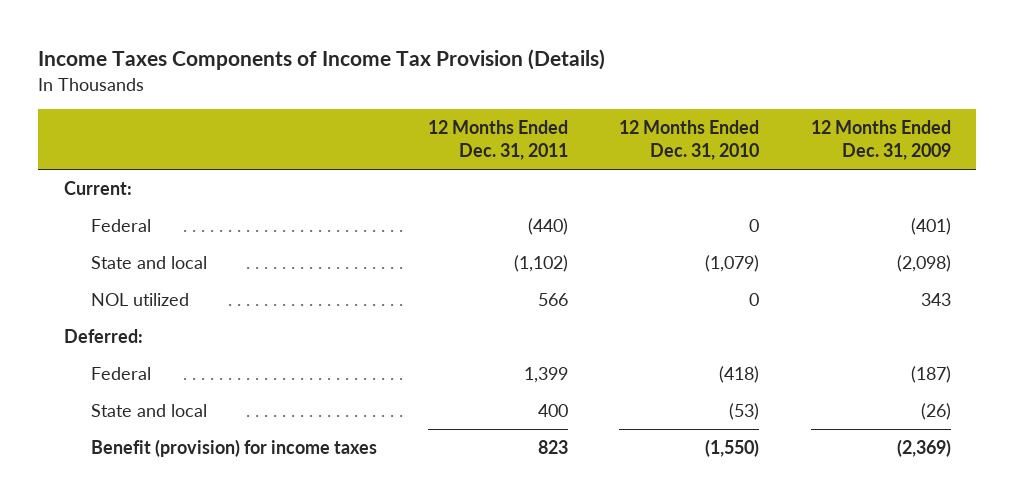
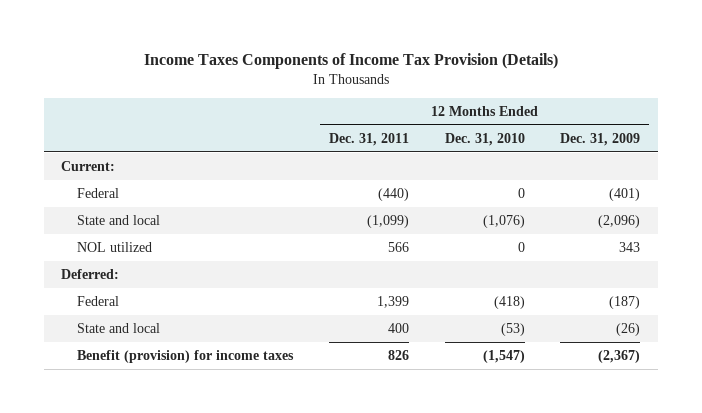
[514,255,569,273] (1,102) -> [366,214,409,228] (1,099)
[705,255,760,273] (1,079) -> [482,214,525,228] (1,076)
[896,255,951,273] (2,098) -> [598,214,641,228] (2,096)
[538,440,569,455] 823 -> [387,349,409,360] 826
[705,439,760,458] (1,550) -> [482,349,525,363] (1,547)
[896,439,951,458] (2,369) -> [598,349,641,363] (2,367)

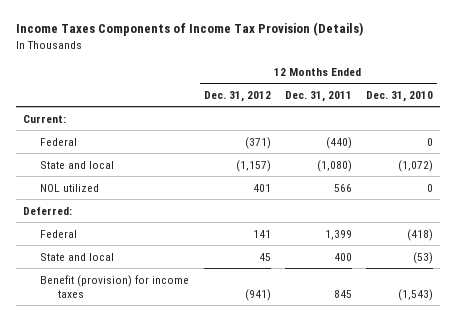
[560,132,641,146] Dec. 31, 2009 -> none
none -> [203,90,271,102] Dec. 31, 2012
[366,214,409,228] (1,099) -> [316,159,352,172] (1,080)
[482,214,525,228] (1,076) -> [398,159,434,172] (1,072)
[387,349,409,360] 826 -> [333,289,352,298] 845
[482,349,525,363] (1,547) -> [398,288,434,301] (1,543)

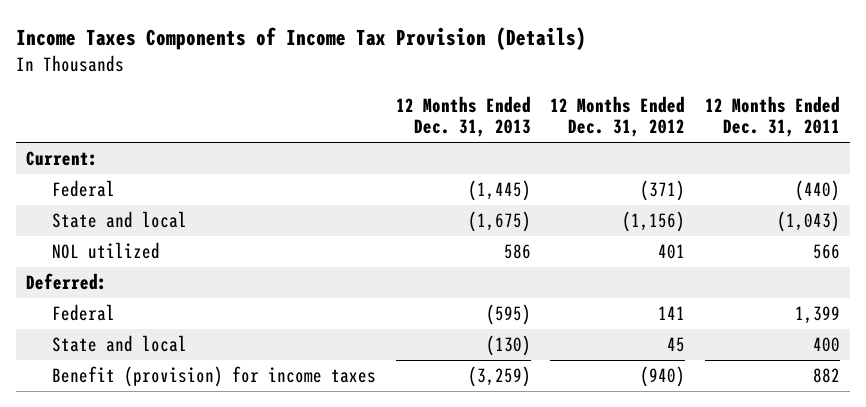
[366,90,434,102] Dec. 31, 2010 -> none
none -> [395,95,531,138] 12 Months Ended Dec. 31, 2013
[235,159,271,172] (1,157) -> [622,211,686,233] (1,156)
[316,159,352,172] (1,080) -> [777,211,841,233] (1,043)
[244,288,271,301] (941) -> [640,366,686,388] (940)
[333,289,352,298] 845 -> [813,368,841,384] 882

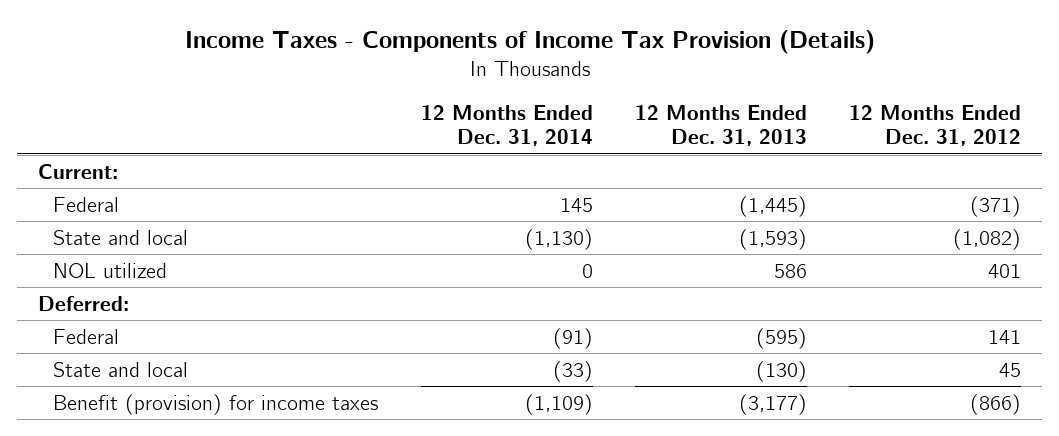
[15,27,586,51] Income Taxes Components of Income Tax Provision (Details) -> [184,30,875,55] Income Taxes - Components of Income Tax Provision (Details)
[705,95,841,138] 12 Months Ended Dec. 31, 2011 -> none
none -> [420,104,593,146] 12 Months Ended Dec. 31, 2014
[467,211,531,233] (1,675) -> [739,228,808,250] (1,593)
[622,211,686,233] (1,156) -> [953,228,1022,250] (1,082)
[467,366,531,388] (3,259) -> [739,393,808,415] (3,177)
[640,366,686,388] (940) -> [970,393,1022,415] (866)

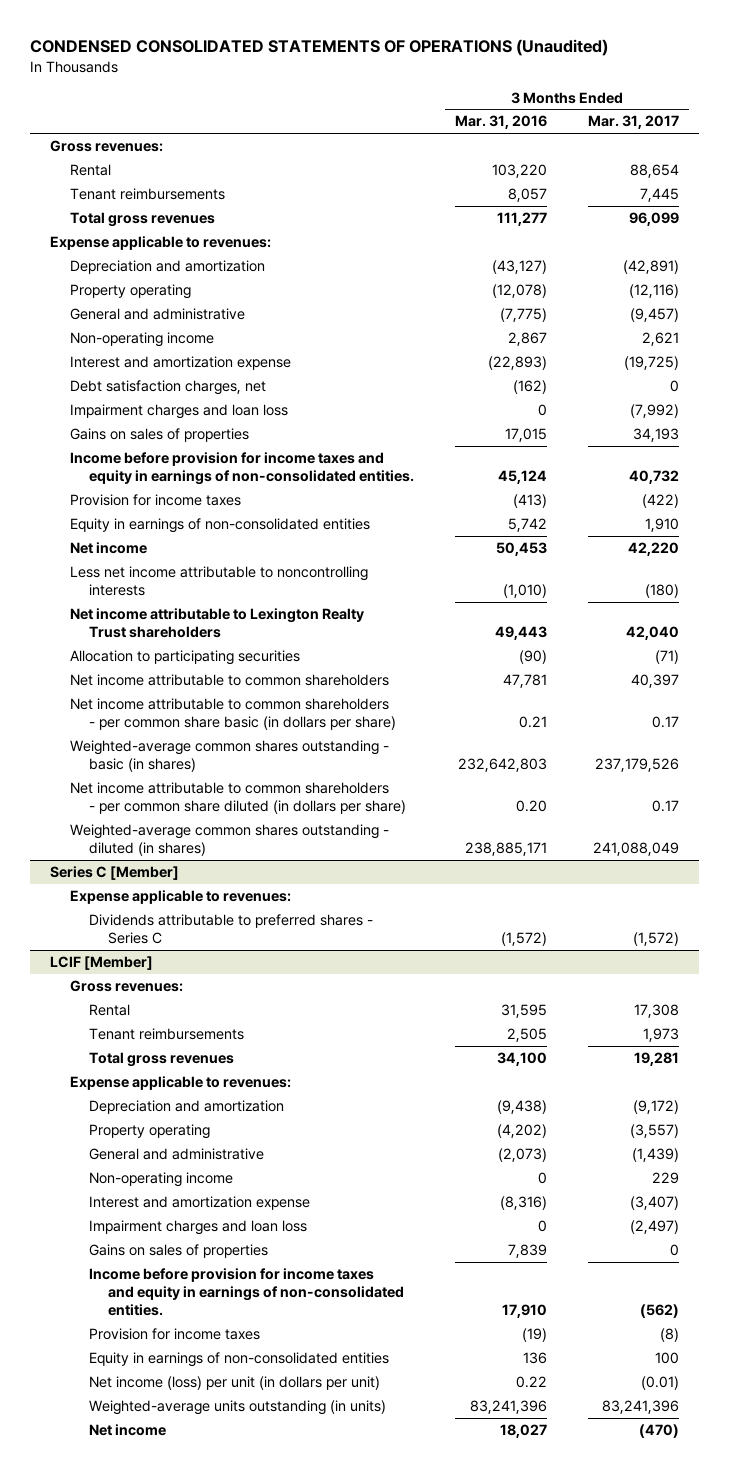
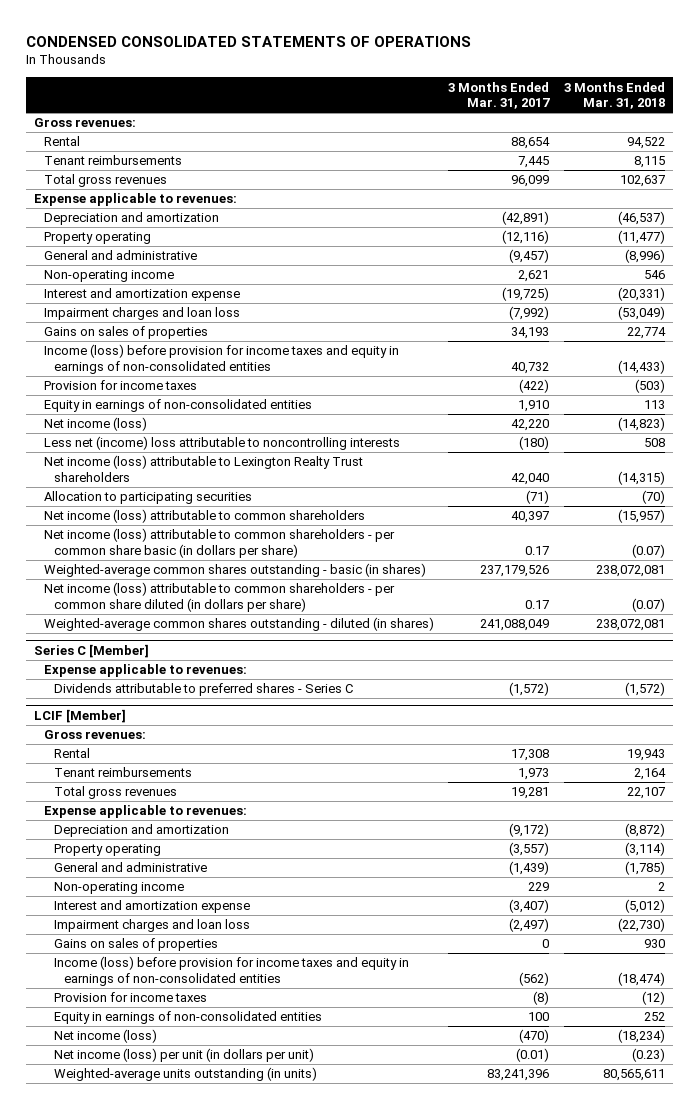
[30,39,609,57] CONDENSED CONSOLIDATED STATEMENTS OF OPERATIONS (Unaudited) -> [26,35,472,47] CONDENSED CONSOLIDATED STATEMENTS OF OPERATIONS
[454,115,547,130] Mar. 31, 2016 -> none
none -> [564,81,666,110] 3 Months Ended Mar. 31, 2018
[69,379,266,395] Debt satisfaction charges, net -> none
[69,451,414,486] Income before provision for income taxes and equity in earnings of non-consolidated entities. -> [43,344,399,375] Income (loss) before provision for income taxes and equity in earnings of non-consolidated entities
[69,541,147,554] Net income -> [43,417,147,432] Net income (loss)
[69,565,368,597] Less net income attributable to noncontrolling interests -> [43,436,400,451] Less net (income) loss attributable to noncontrolling interests
[69,607,364,639] Net income attributable to Lexington Realty Trust shareholders -> [43,455,363,483] Net income (loss) attributable to Lexington Realty Trust shareholders
[69,673,389,686] Net income attributable to common shareholders -> [43,509,365,524] Net income (loss) attributable to common shareholders
[69,697,396,731] Net income attributable to common shareholders - per common share basic (in dollars per share) -> [43,528,395,559] Net income (loss) attributable to common shareholders - per common share basic (in dollars per share)
[69,781,406,815] Net income attributable to common shareholders - per common share diluted (in dollars per share) -> [43,582,395,613] Net income (loss) attributable to common shareholders - per common share diluted (in dollars per share)
[88,1267,405,1317] Income before provision for income taxes and equity in earnings of non-consolidated entities. -> [53,956,409,987] Income (loss) before provision for income taxes and equity in earnings of non-consolidated entities
none -> [53,1029,157,1044] Net income (loss)
[88,1423,166,1436] Net income -> none

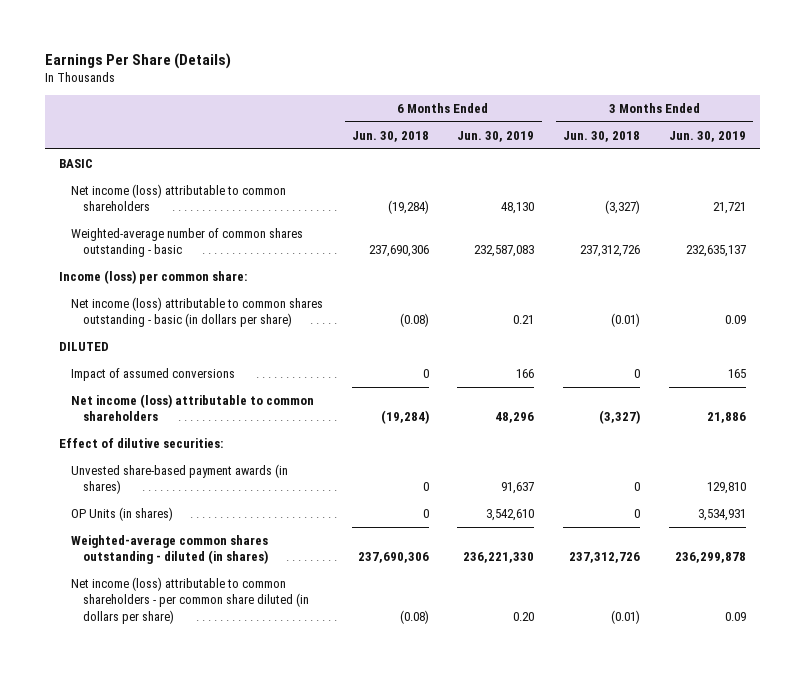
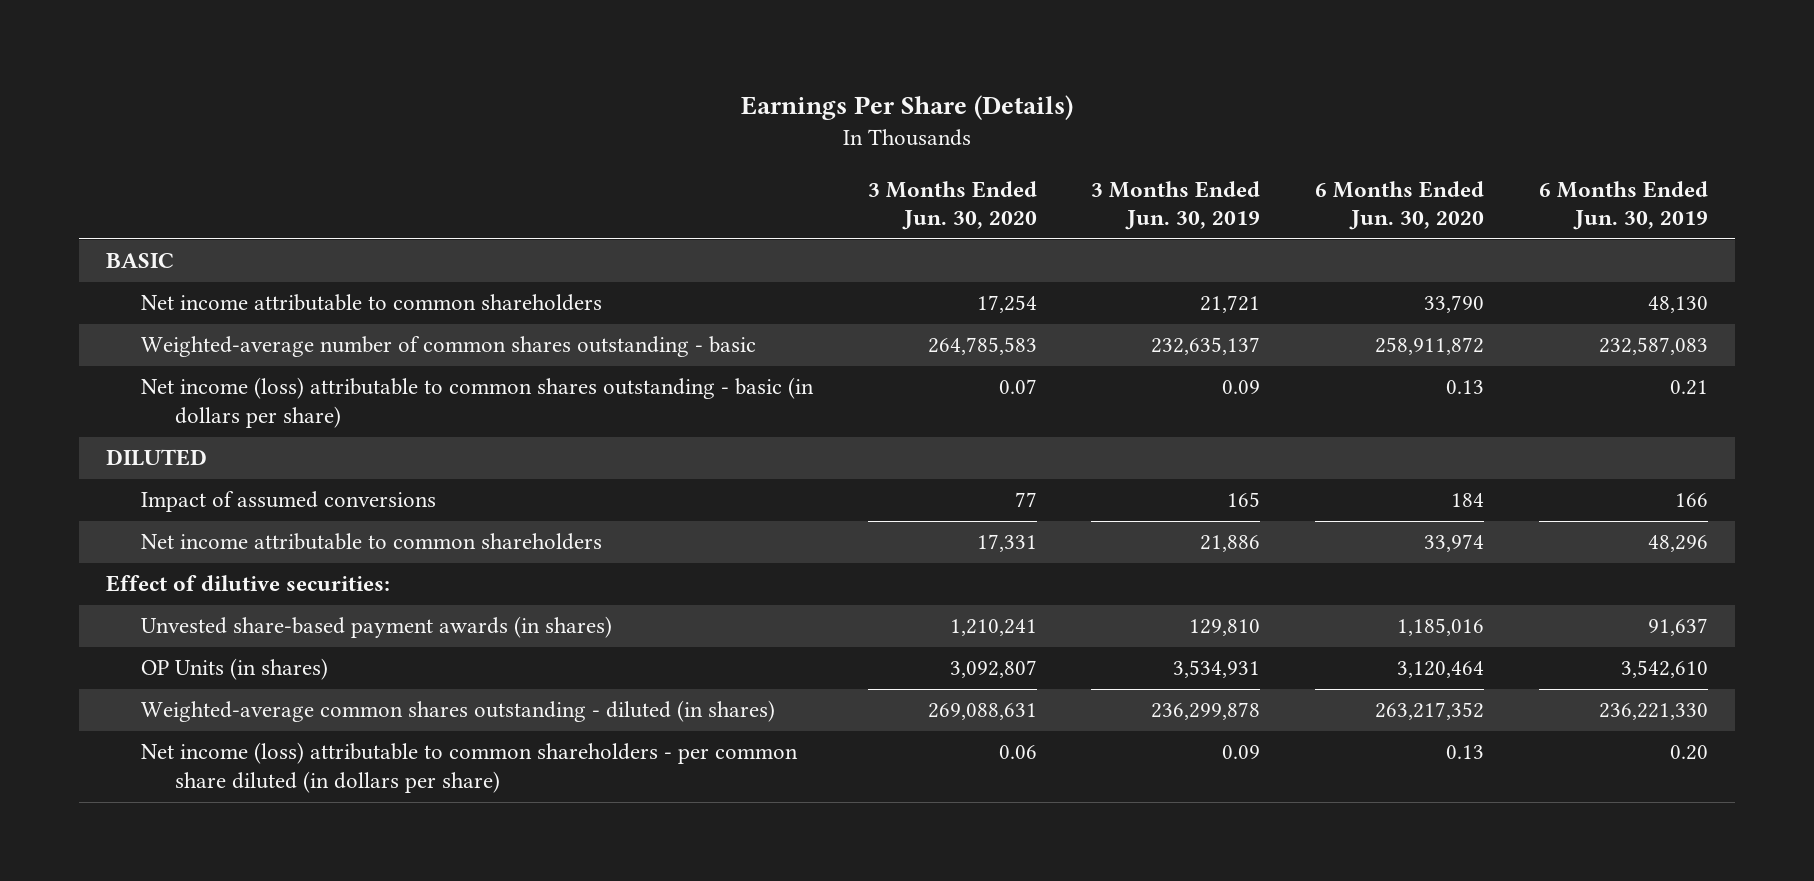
[351,130,429,142] Jun. 30, 2018 -> none
[563,130,641,142] Jun. 30, 2018 -> none
none -> [867,180,1037,231] 3 Months Ended Jun. 30, 2020
none -> [1315,180,1485,231] 6 Months Ended Jun. 30, 2020
[71,183,287,212] Net income (loss) attributable to common shareholders -> [140,294,602,312] Net income attributable to common shareholders
[58,269,247,284] Income (loss) per common share: -> none
[71,393,315,422] Net income (loss) attributable to common shareholders -> [140,533,602,551] Net income attributable to common shareholders

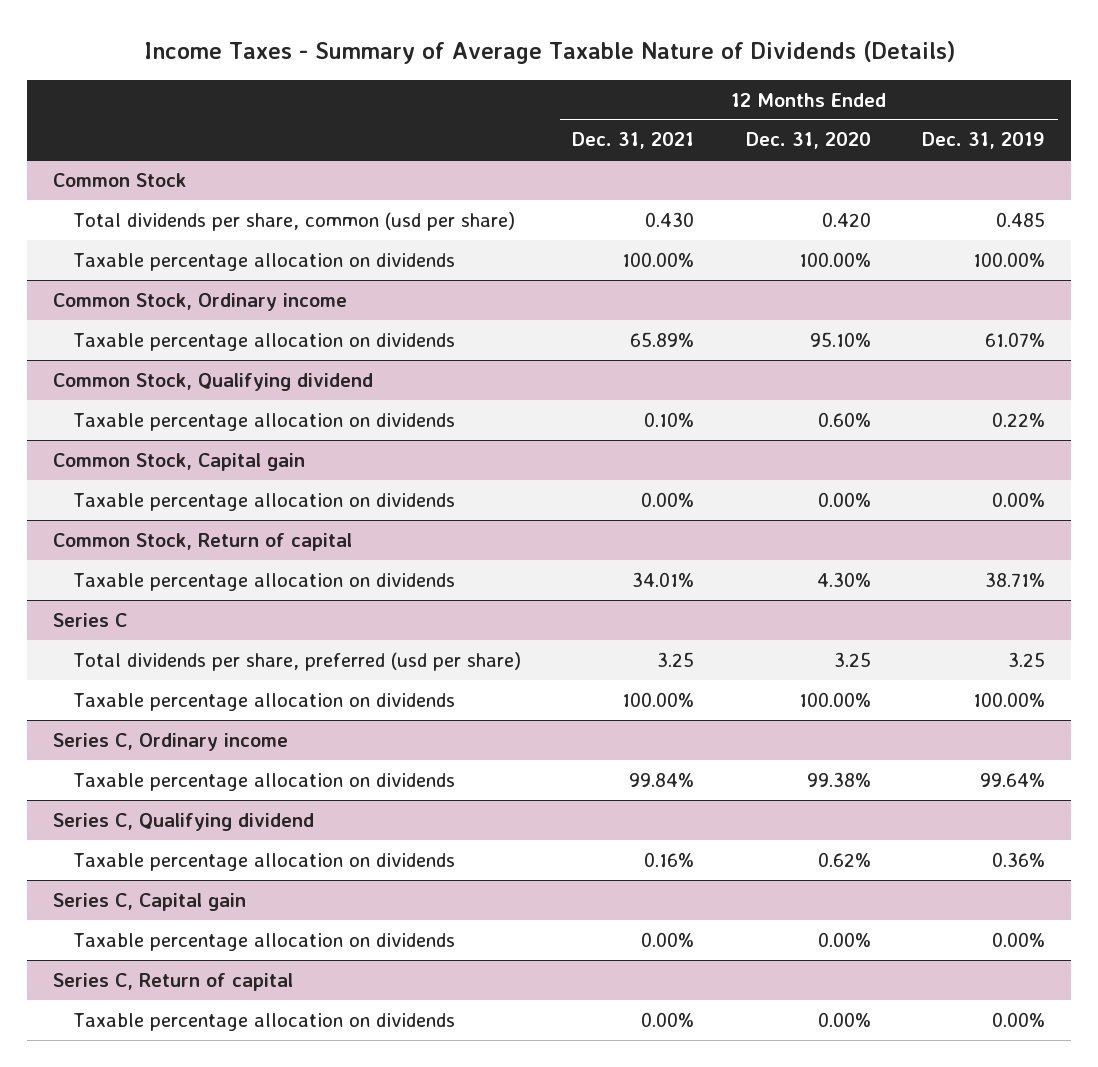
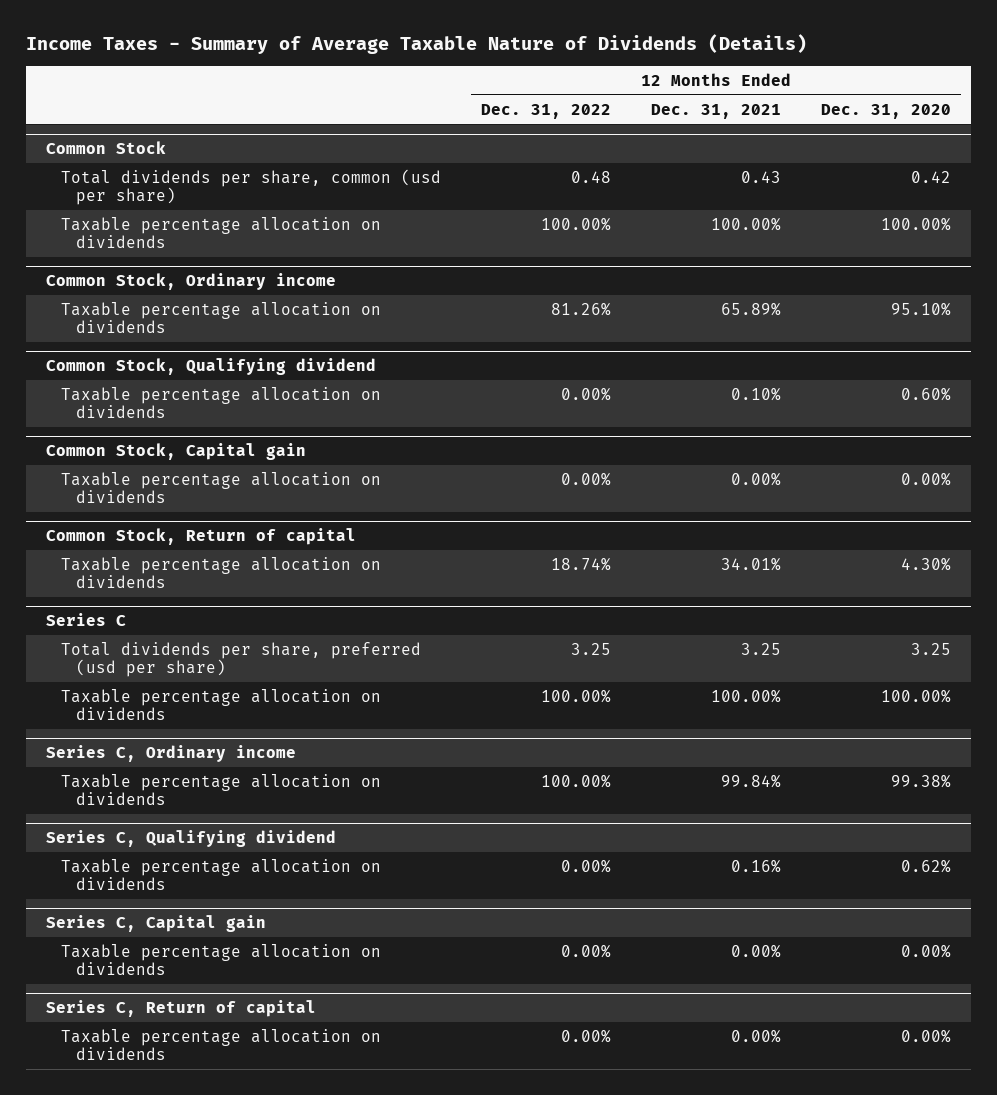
[922,132,1046,150] Dec. 31, 2019 -> none
none -> [480,103,611,119] Dec. 31, 2022
[645,211,695,227] 0.430 -> [740,170,781,183] 0.43
[821,211,871,227] 0.420 -> [910,170,951,183] 0.42

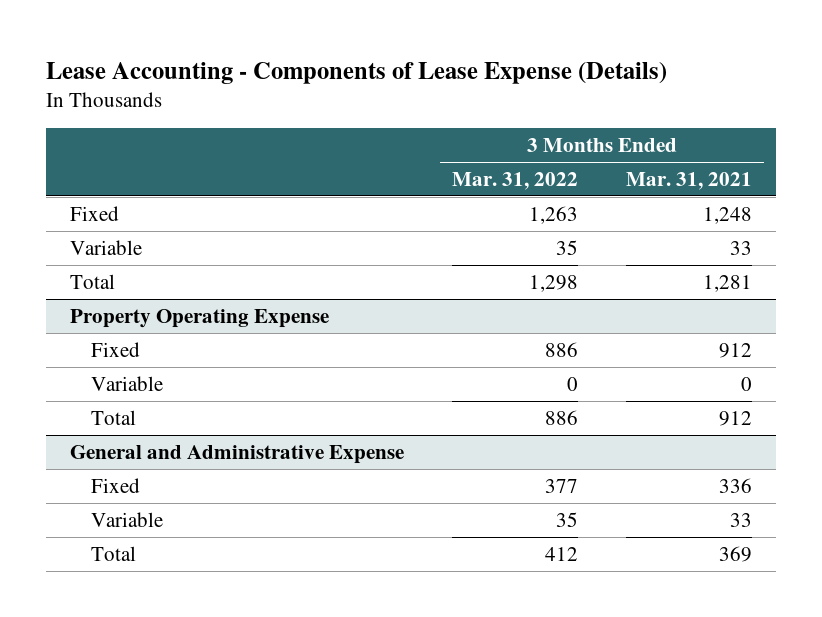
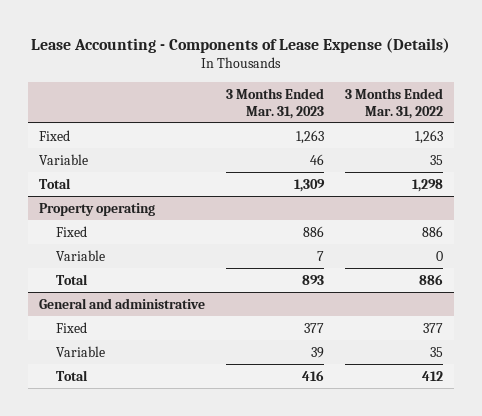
[625,171,752,190] Mar. 31, 2021 -> none
none -> [226,87,325,119] 3 Months Ended Mar. 31, 2023
[69,308,329,328] Property Operating Expense -> [38,202,155,216] Property operating
[69,444,404,464] General and Administrative Expense -> [38,297,205,309] General and administrative

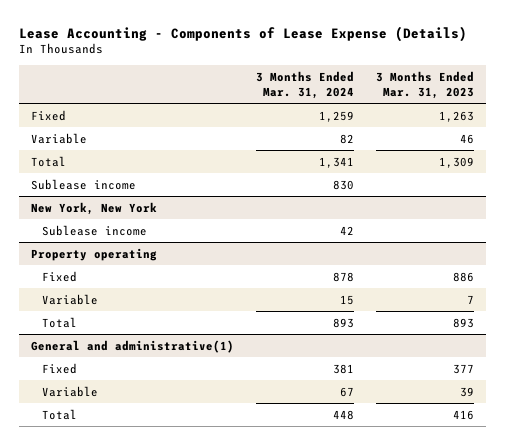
[345,87,444,119] 3 Months Ended Mar. 31, 2022 -> none
none -> [256,70,355,99] 3 Months Ended Mar. 31, 2024
none -> [30,178,136,190] Sublease income
none -> [30,201,157,215] New York, New York
none -> [42,224,148,236] Sublease income
[38,297,205,309] General and administrative -> [30,339,234,353] General and administrative(1)

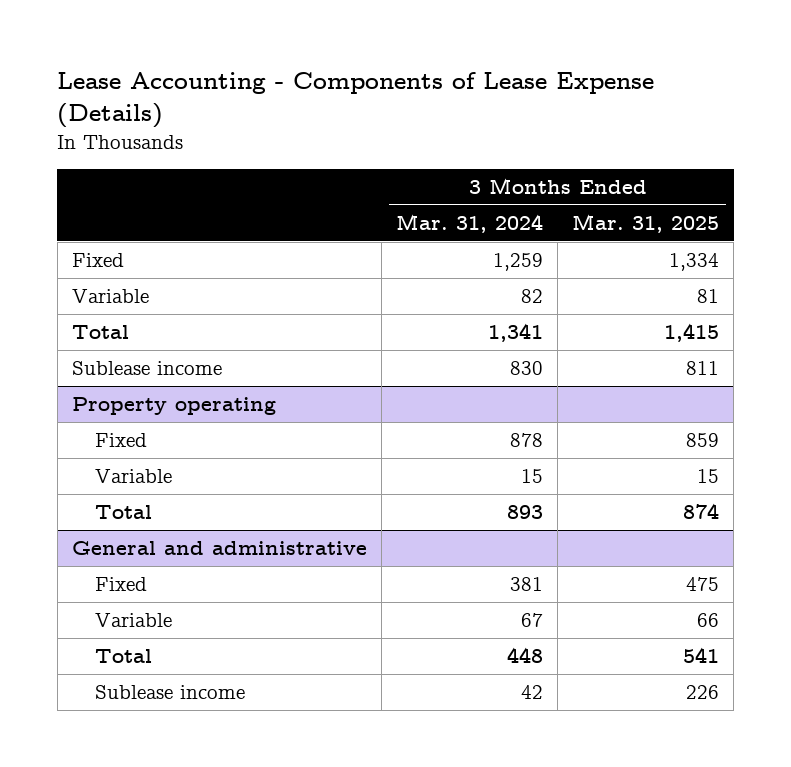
[376,70,475,99] 3 Months Ended Mar. 31, 2023 -> none
none -> [572,214,720,234] Mar. 31, 2025
[30,201,157,215] New York, New York -> none
[42,224,148,236] Sublease income -> none
[30,339,234,353] General and administrative(1) -> [71,541,367,556] General and administrative
none -> [95,685,246,700] Sublease income

